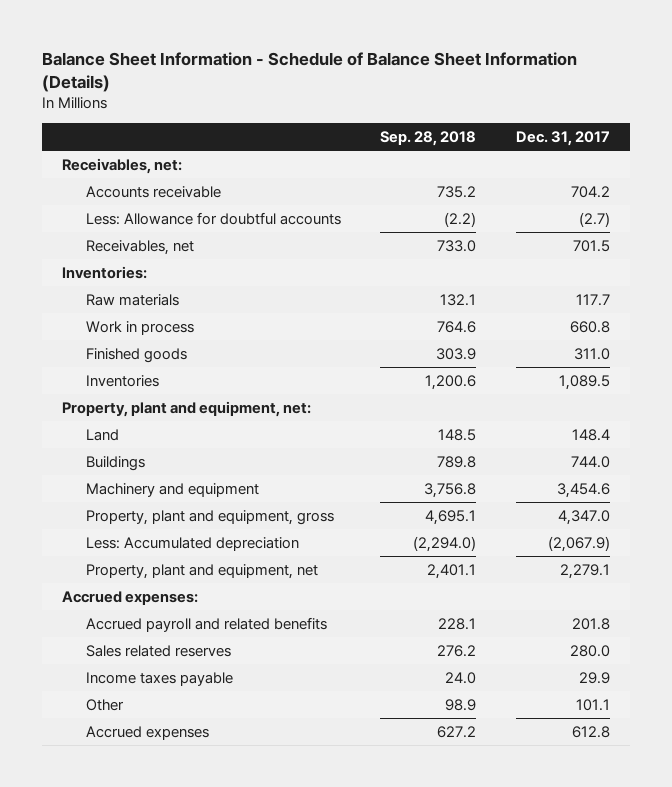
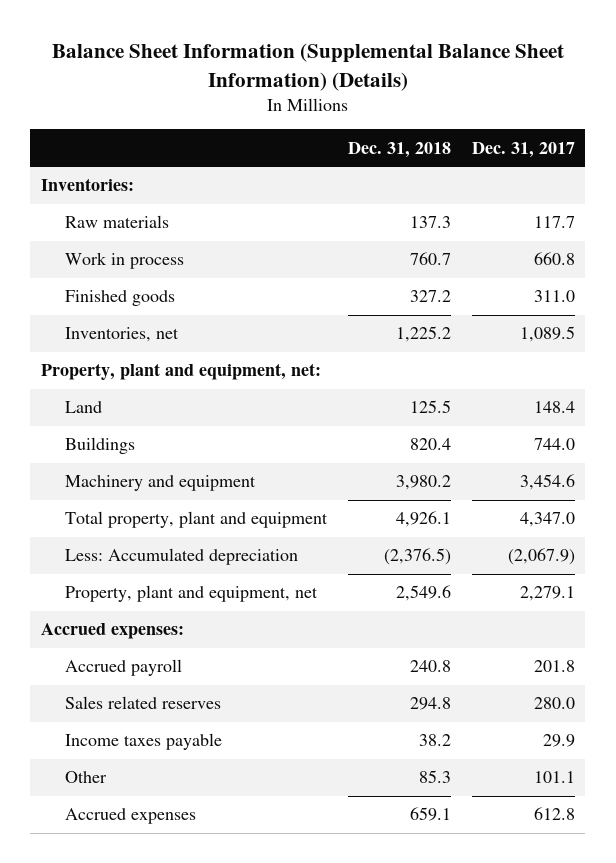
[42,52,578,93] Balance Sheet Information - Schedule of Balance Sheet Information (Details) -> [51,43,564,91] Balance Sheet Information (Supplemental Balance Sheet Information) (Details)
[380,130,477,146] Sep. 28, 2018 -> none
none -> [348,141,452,158] Dec. 31, 2018
[62,157,183,174] Receivables, net: -> none
[85,185,221,198] Accounts receivable -> none
[85,211,341,225] Less: Allowance for doubtful accounts -> none
[85,239,194,255] Receivables, net -> none
[85,374,159,387] Inventories -> [65,327,180,343] Inventories, net
[85,509,334,525] Property, plant and equipment, gross -> [65,511,329,529] Total property, plant and equipment
[85,616,327,632] Accrued payroll and related benefits -> [65,659,183,677] Accrued payroll

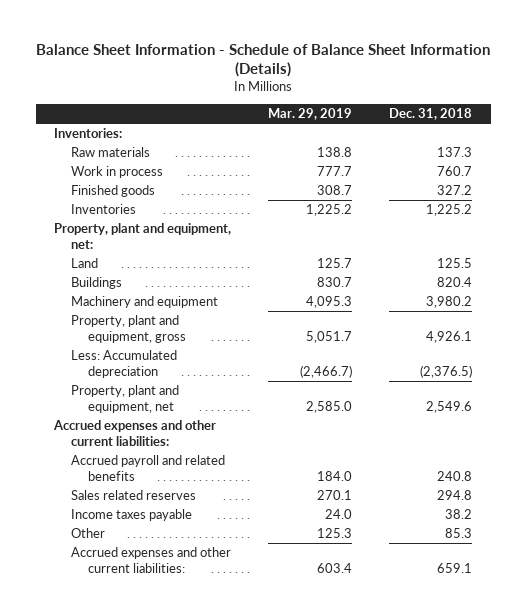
[51,43,564,91] Balance Sheet Information (Supplemental Balance Sheet Information) (Details) -> [36,44,491,78] Balance Sheet Information - Schedule of Balance Sheet Information (Details)
[471,141,575,158] Dec. 31, 2017 -> none
none -> [268,107,353,120] Mar. 29, 2019
[65,327,180,343] Inventories, net -> [71,204,137,215] Inventories
[65,511,329,529] Total property, plant and equipment -> [71,315,186,343] Property, plant and equipment, gross
[40,623,184,640] Accrued expenses: -> [53,420,217,446] Accrued expenses and other current liabilities:
[65,659,183,677] Accrued payroll -> [71,455,226,481] Accrued payroll and related benefits
[65,808,197,825] Accrued expenses -> [71,547,232,573] Accrued expenses and other current liabilities:

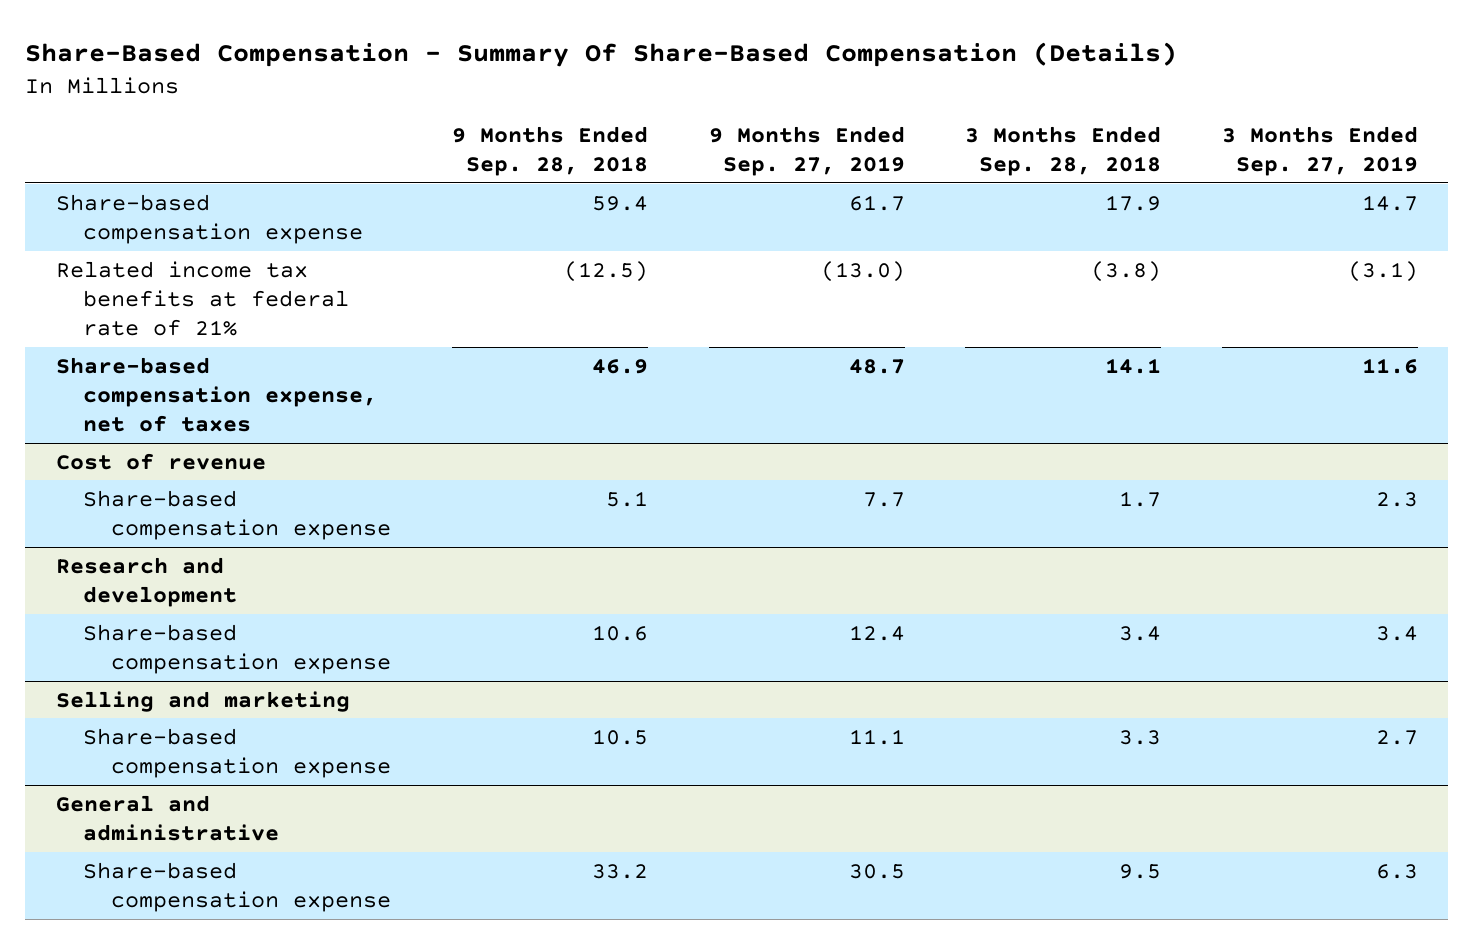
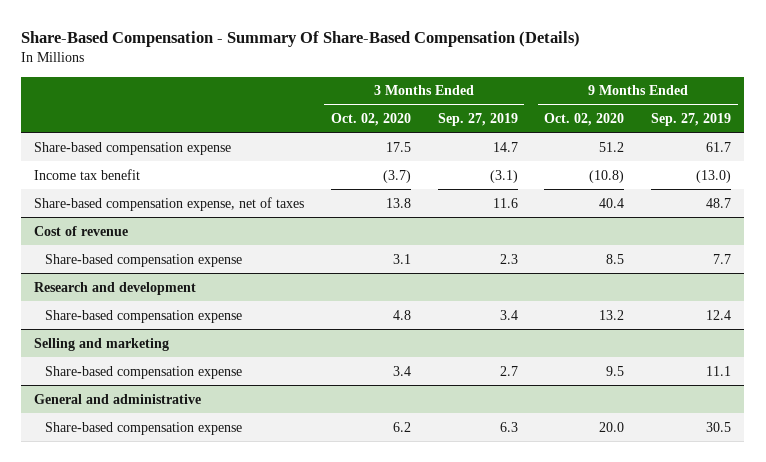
[451,125,648,176] 9 Months Ended Sep. 28, 2018 -> none
[965,125,1162,176] 3 Months Ended Sep. 28, 2018 -> none
none -> [331,112,412,126] Oct. 02, 2020
none -> [544,112,625,126] Oct. 02, 2020
[55,260,350,337] Related income tax benefits at federal rate of 21% -> [34,168,141,180] Income tax benefit

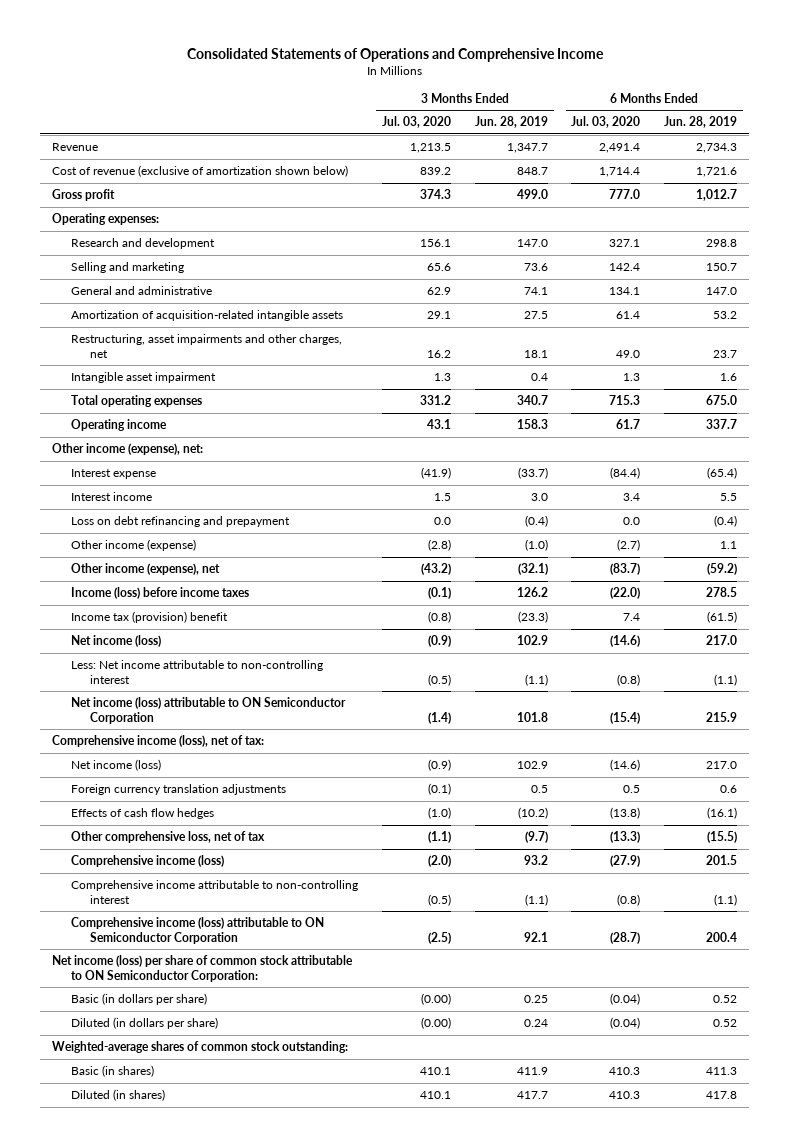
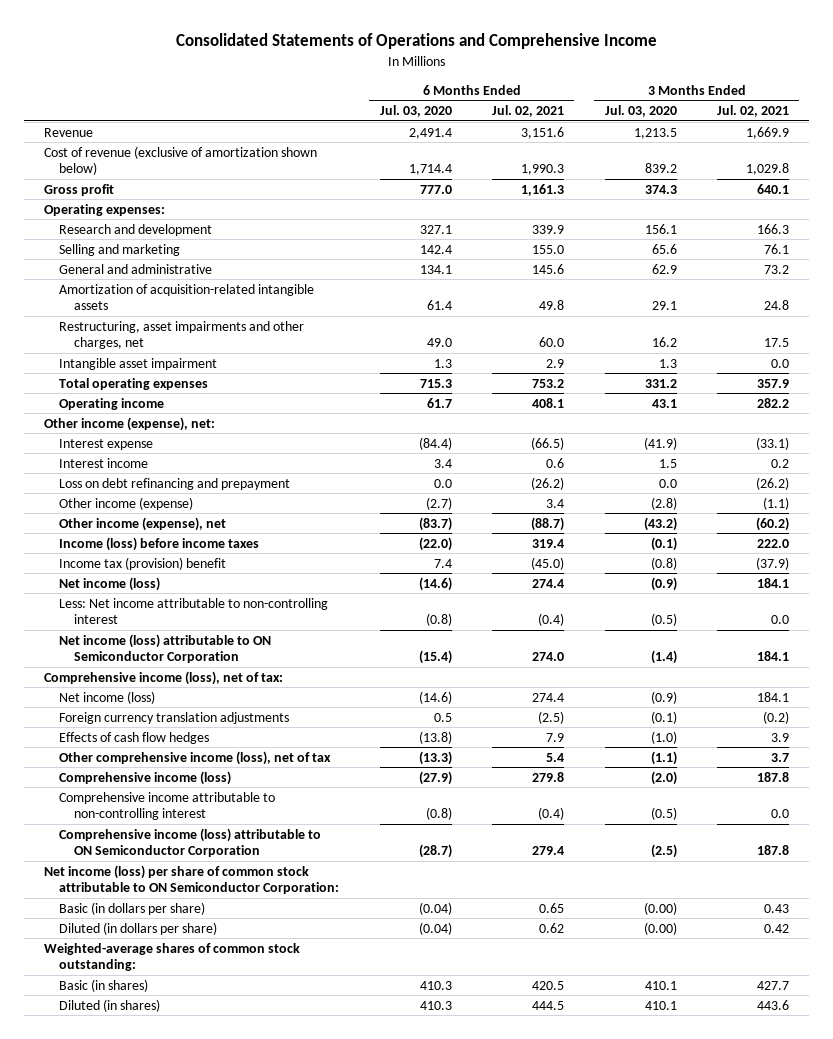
[474,116,548,129] Jun. 28, 2019 -> none
[664,116,738,129] Jun. 28, 2019 -> none
none -> [492,104,565,117] Jul. 02, 2021
none -> [716,104,789,117] Jul. 02, 2021
[70,831,265,844] Other comprehensive loss, net of tax -> [59,750,332,765] Other comprehensive income (loss), net of tax

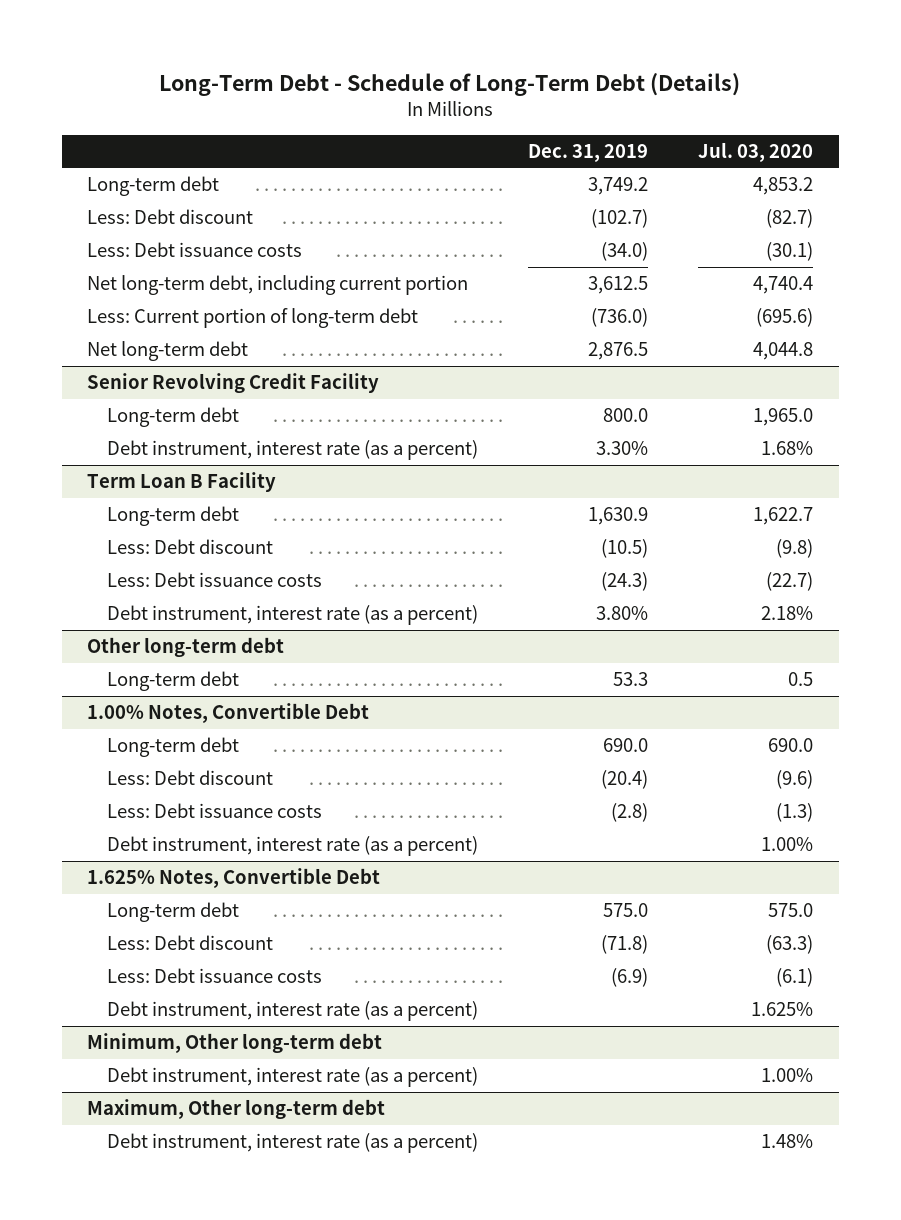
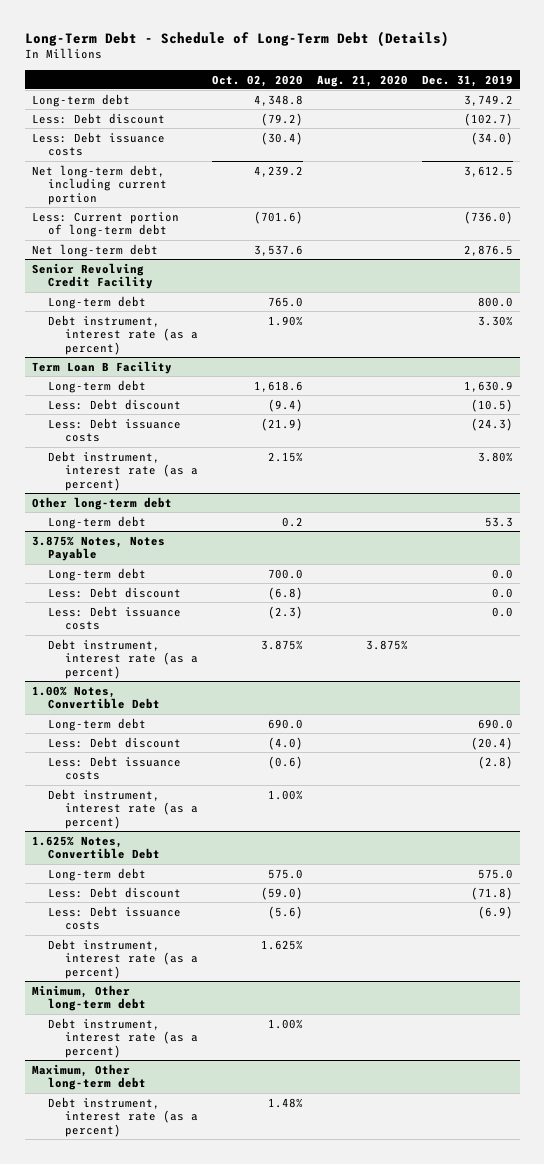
[698,141,814,162] Jul. 03, 2020 -> none
none -> [211,74,303,87] Oct. 02, 2020
none -> [316,74,408,87] Aug. 21, 2020
none -> [31,535,165,562] 3.875% Notes, Notes Payable
none -> [48,567,147,581] Long-term debt
none -> [48,586,182,598] Less: Debt discount
none -> [48,605,182,631] Less: Debt issuance costs
none -> [48,638,198,679] Debt instrument, interest rate (as a percent)

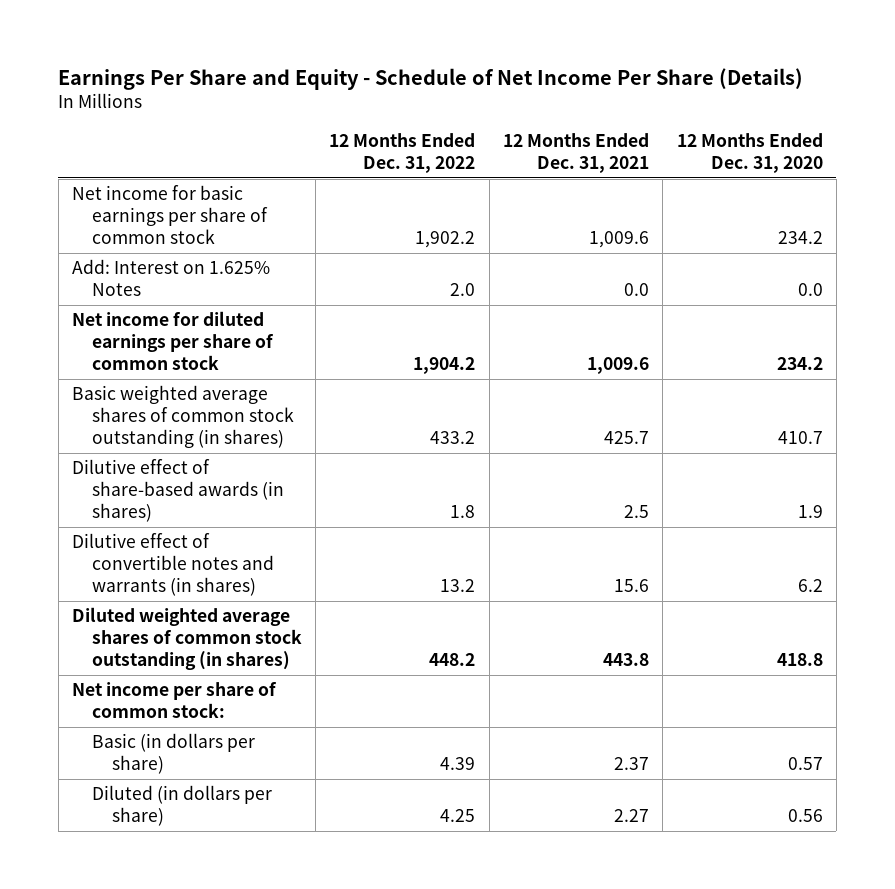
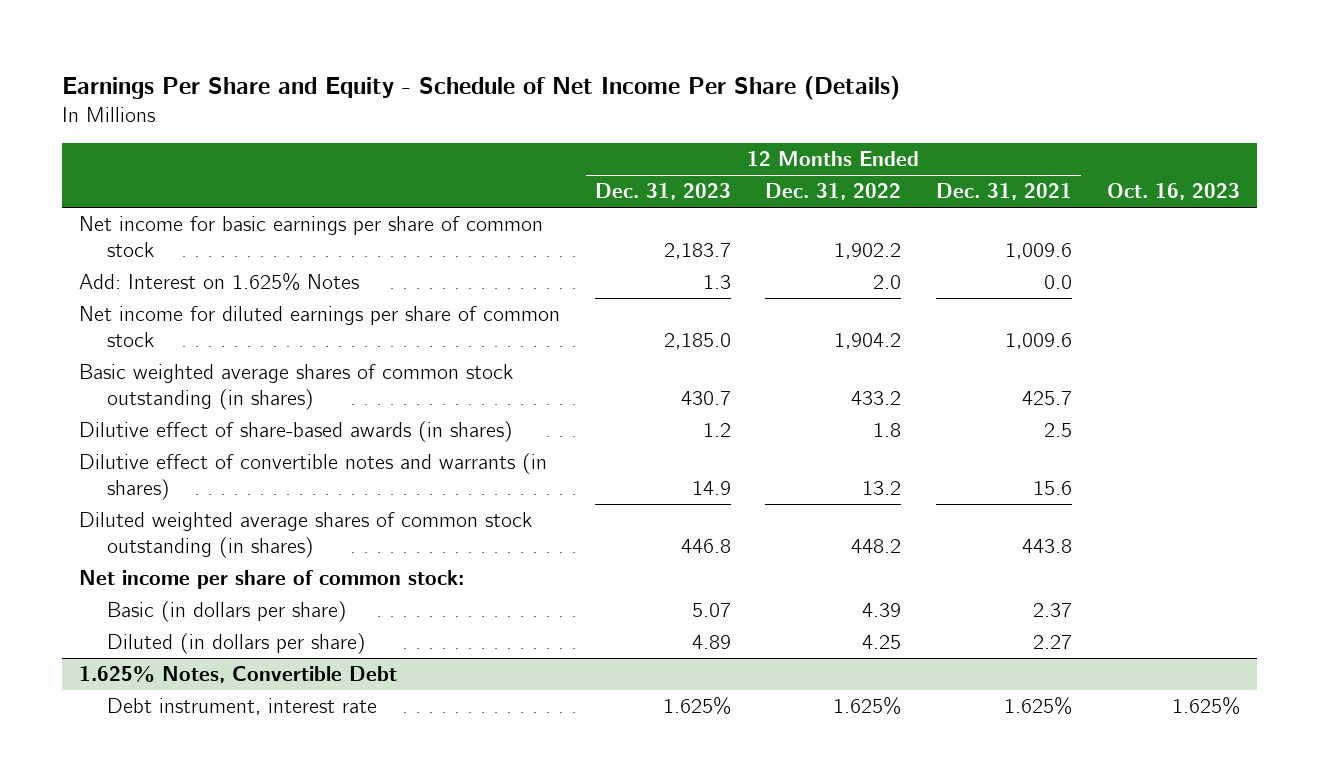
[676,133,823,174] 12 Months Ended Dec. 31, 2020 -> none
none -> [594,183,731,201] Dec. 31, 2023
none -> [1106,183,1240,201] Oct. 16, 2023
none -> [78,665,397,684] 1.625% Notes, Convertible Debt
none -> [106,698,377,716] Debt instrument, interest rate

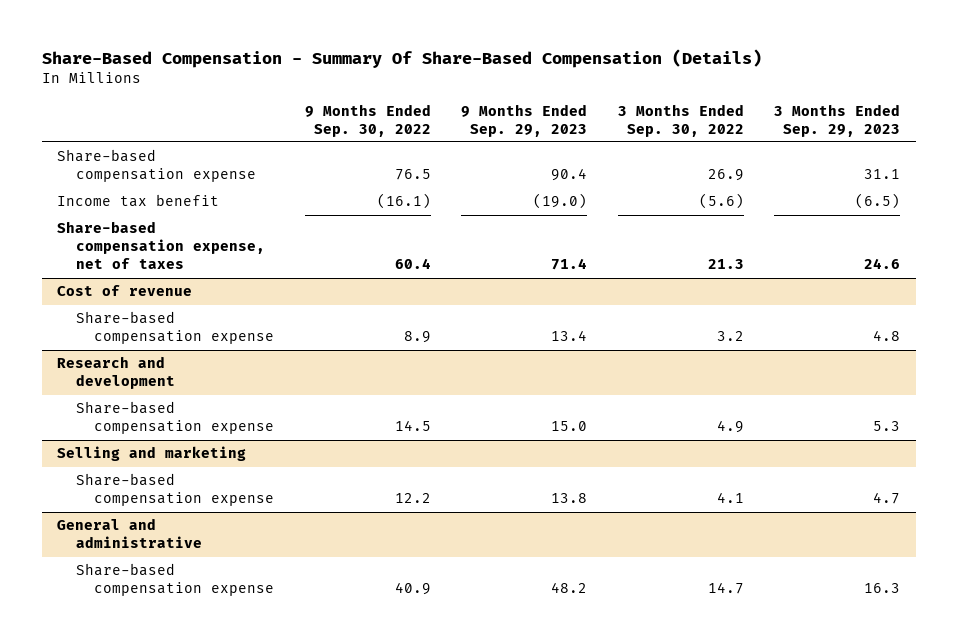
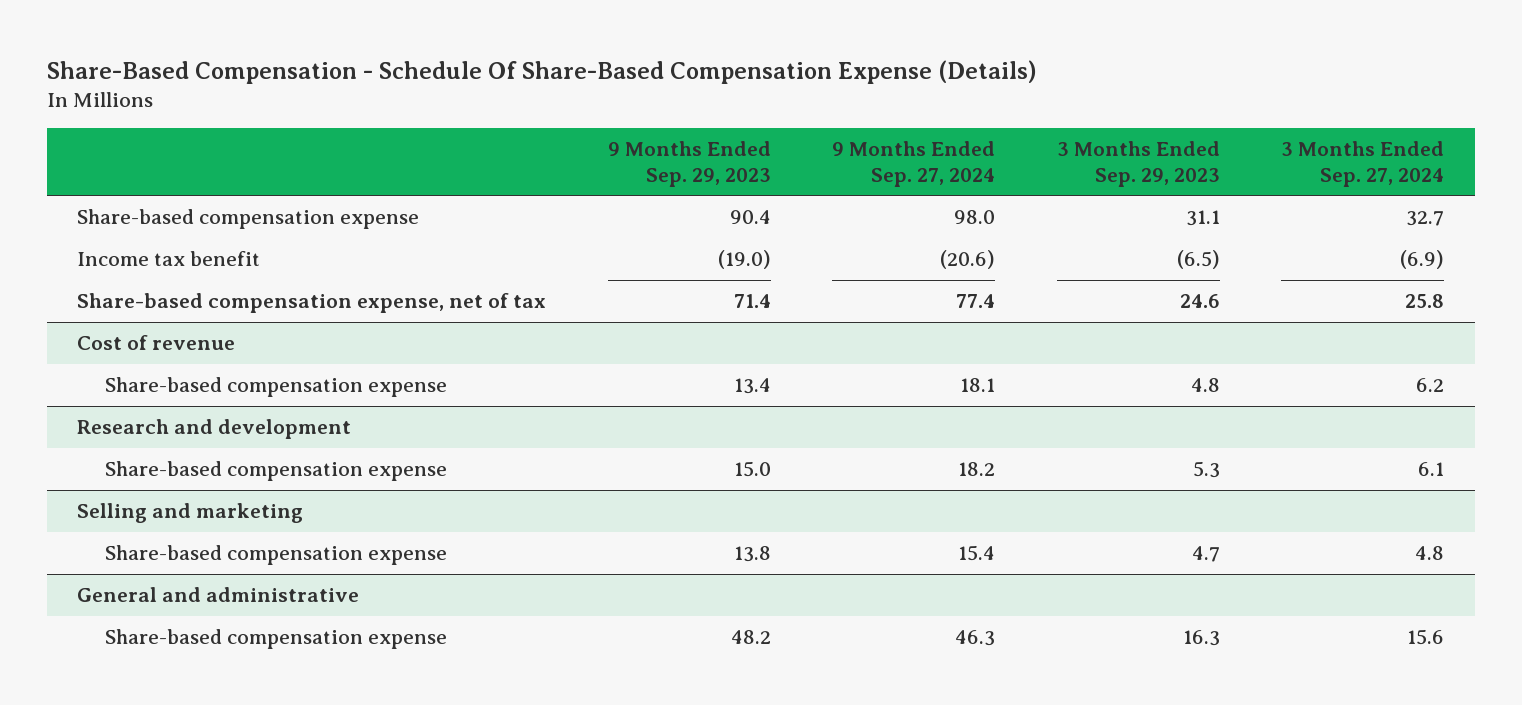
[41,48,762,68] Share-Based Compensation - Summary Of Share-Based Compensation (Details) -> [46,59,1037,84] Share-Based Compensation - Schedule Of Share-Based Compensation Expense (Details)
[304,103,431,137] 9 Months Ended Sep. 30, 2022 -> none
[617,103,744,137] 3 Months Ended Sep. 30, 2022 -> none
none -> [832,140,996,187] 9 Months Ended Sep. 27, 2024
none -> [1281,140,1445,187] 3 Months Ended Sep. 27, 2024
[57,221,265,270] Share-based compensation expense, net of taxes -> [77,293,547,314] Share-based compensation expense, net of tax

